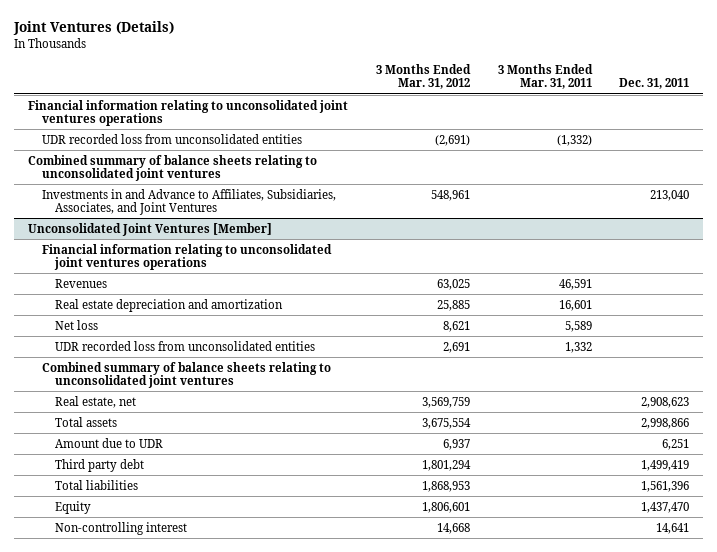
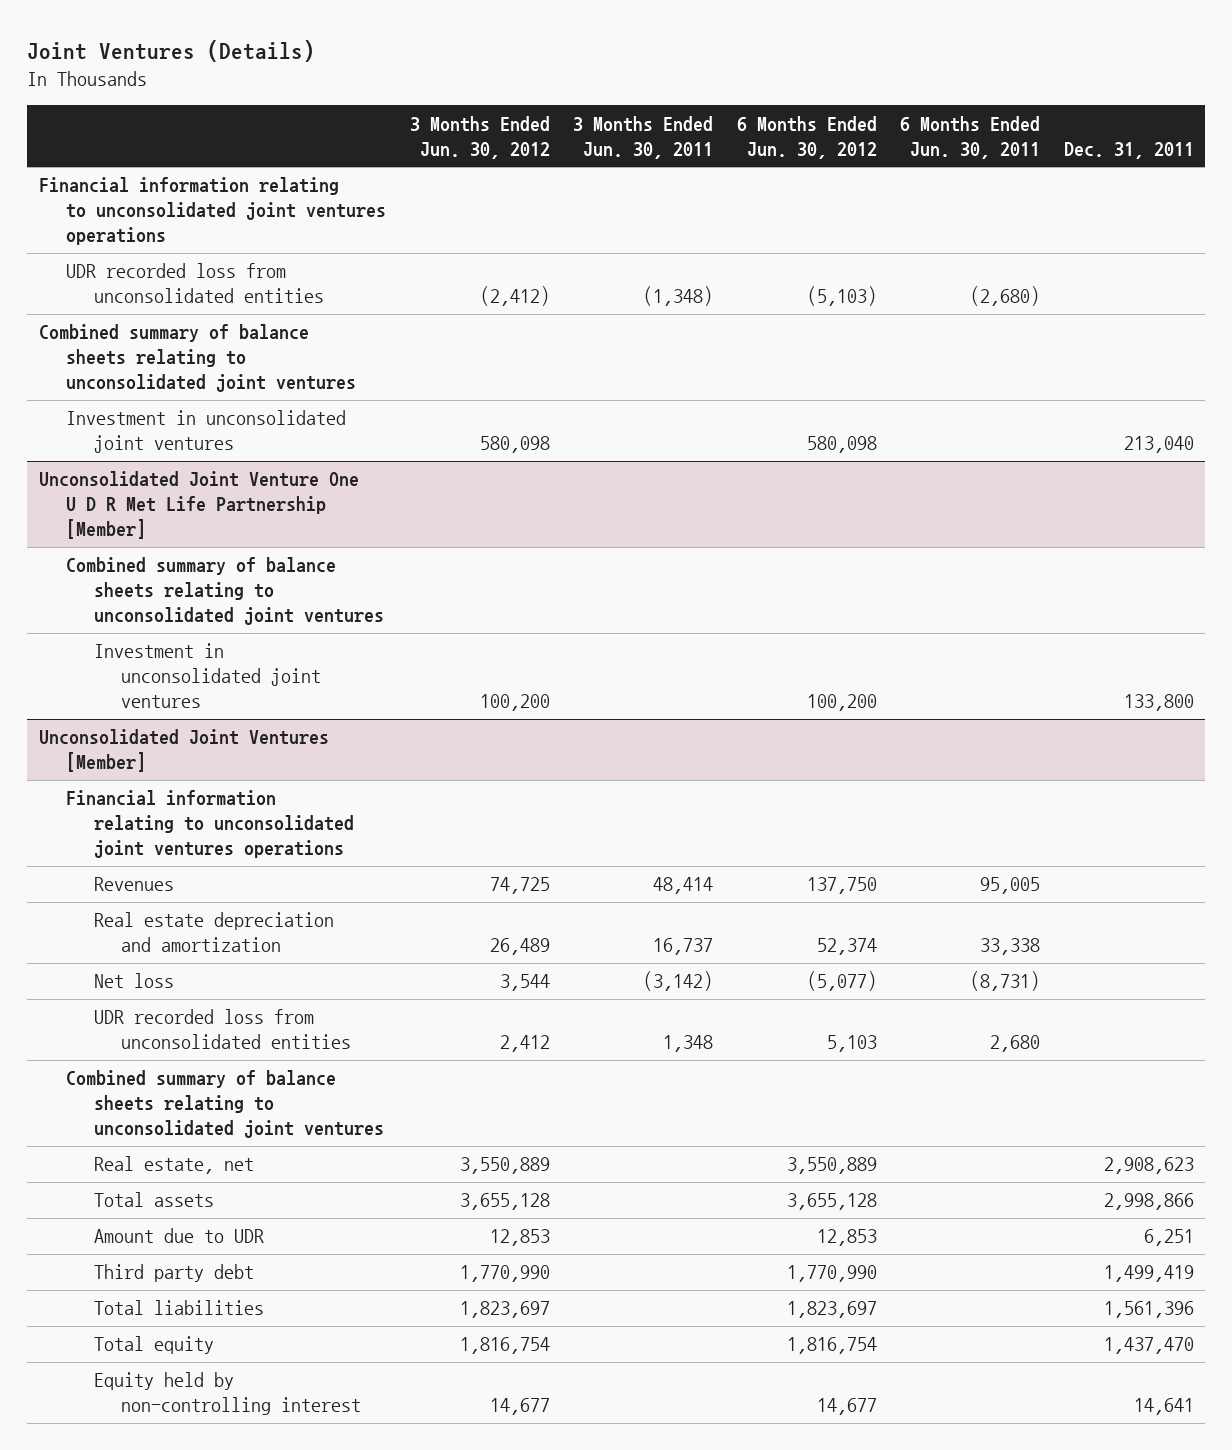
[375,63,471,90] 3 Months Ended Mar. 31, 2012 -> none
[497,63,593,90] 3 Months Ended Mar. 31, 2011 -> none
none -> [409,115,550,159] 3 Months Ended Jun. 30, 2012
none -> [573,115,714,159] 3 Months Ended Jun. 30, 2011
none -> [736,115,877,159] 6 Months Ended Jun. 30, 2012
none -> [900,115,1041,159] 6 Months Ended Jun. 30, 2011
[41,188,336,216] Investments in and Advance to Affiliates, Subsidiaries, Associates, and Joint Ventures -> [66,410,347,454] Investment in unconsolidated joint ventures
none -> [38,471,359,540] Unconsolidated Joint Venture One U D R Met Life Partnership [Member]
none -> [66,557,384,626] Combined summary of balance sheets relating to unconsolidated joint ventures
none -> [93,643,322,709] Investment in unconsolidated joint ventures
[55,500,92,514] Equity -> [93,1336,214,1355] Total equity
[55,521,188,535] Non-controlling interest -> [93,1372,362,1416] Equity held by non-controlling interest

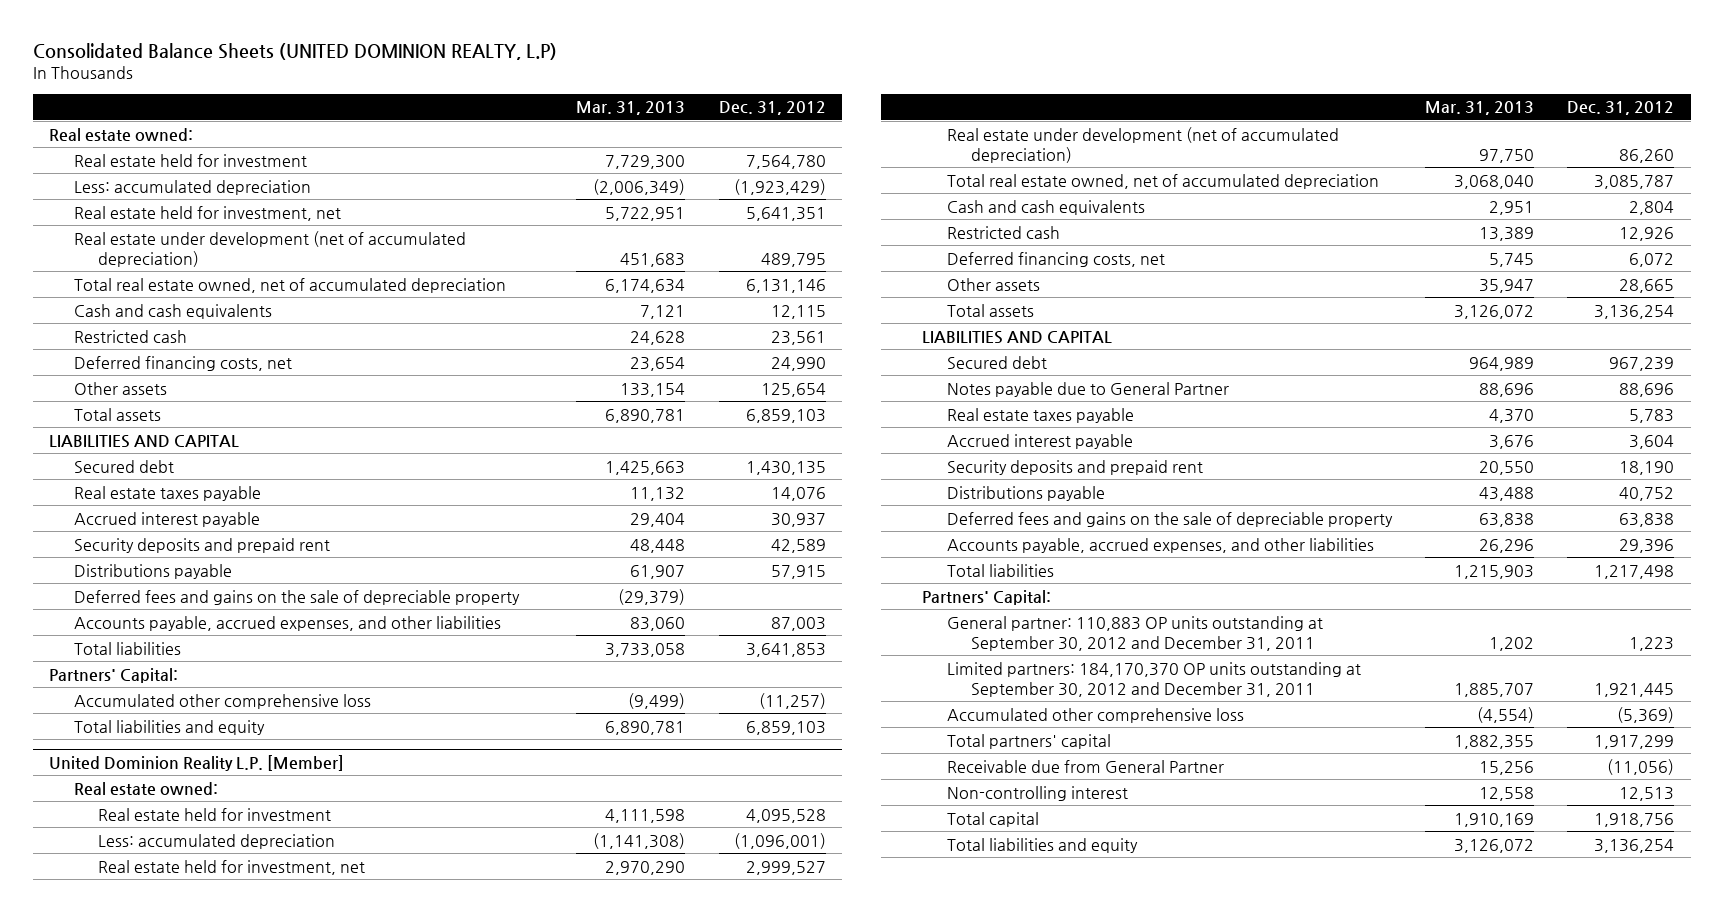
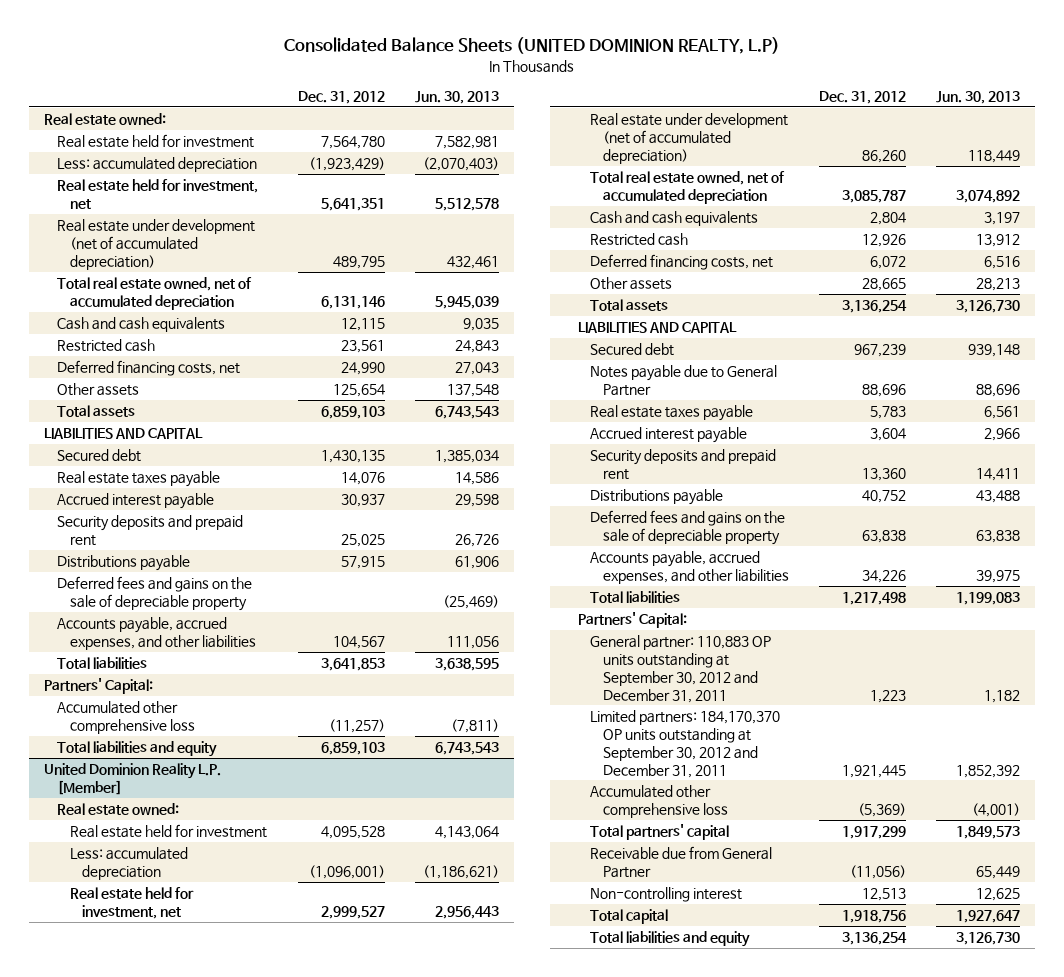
[576,101,686,116] Mar. 31, 2013 -> none
none -> [415,90,500,104] Jun. 30, 2013
[770,538,826,553] 42,589 -> [341,533,386,547] 25,025
[770,616,826,631] 87,003 -> [333,635,386,649] 104,567
[1619,460,1675,475] 18,190 -> [861,467,906,481] 13,360
[1619,538,1675,553] 29,396 -> [861,569,906,583] 34,226

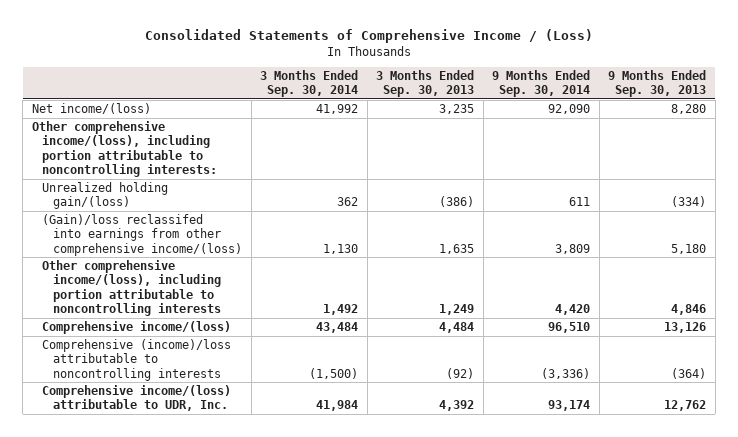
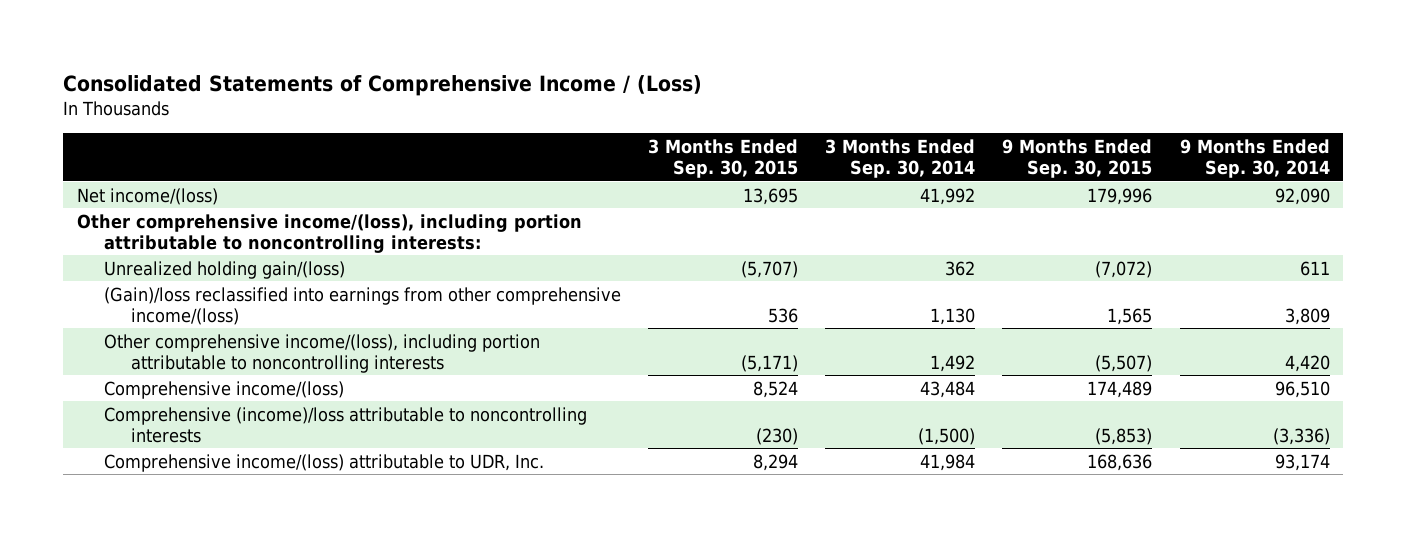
[376,69,475,98] 3 Months Ended Sep. 30, 2013 -> none
[608,69,707,98] 9 Months Ended Sep. 30, 2013 -> none
none -> [647,138,798,179] 3 Months Ended Sep. 30, 2015
none -> [1002,138,1153,179] 9 Months Ended Sep. 30, 2015
[42,213,243,256] (Gain)/loss reclassifed into earnings from other comprehensive income/(loss) -> [103,286,621,326] (Gain)/loss reclassified into earnings from other comprehensive income/(loss)

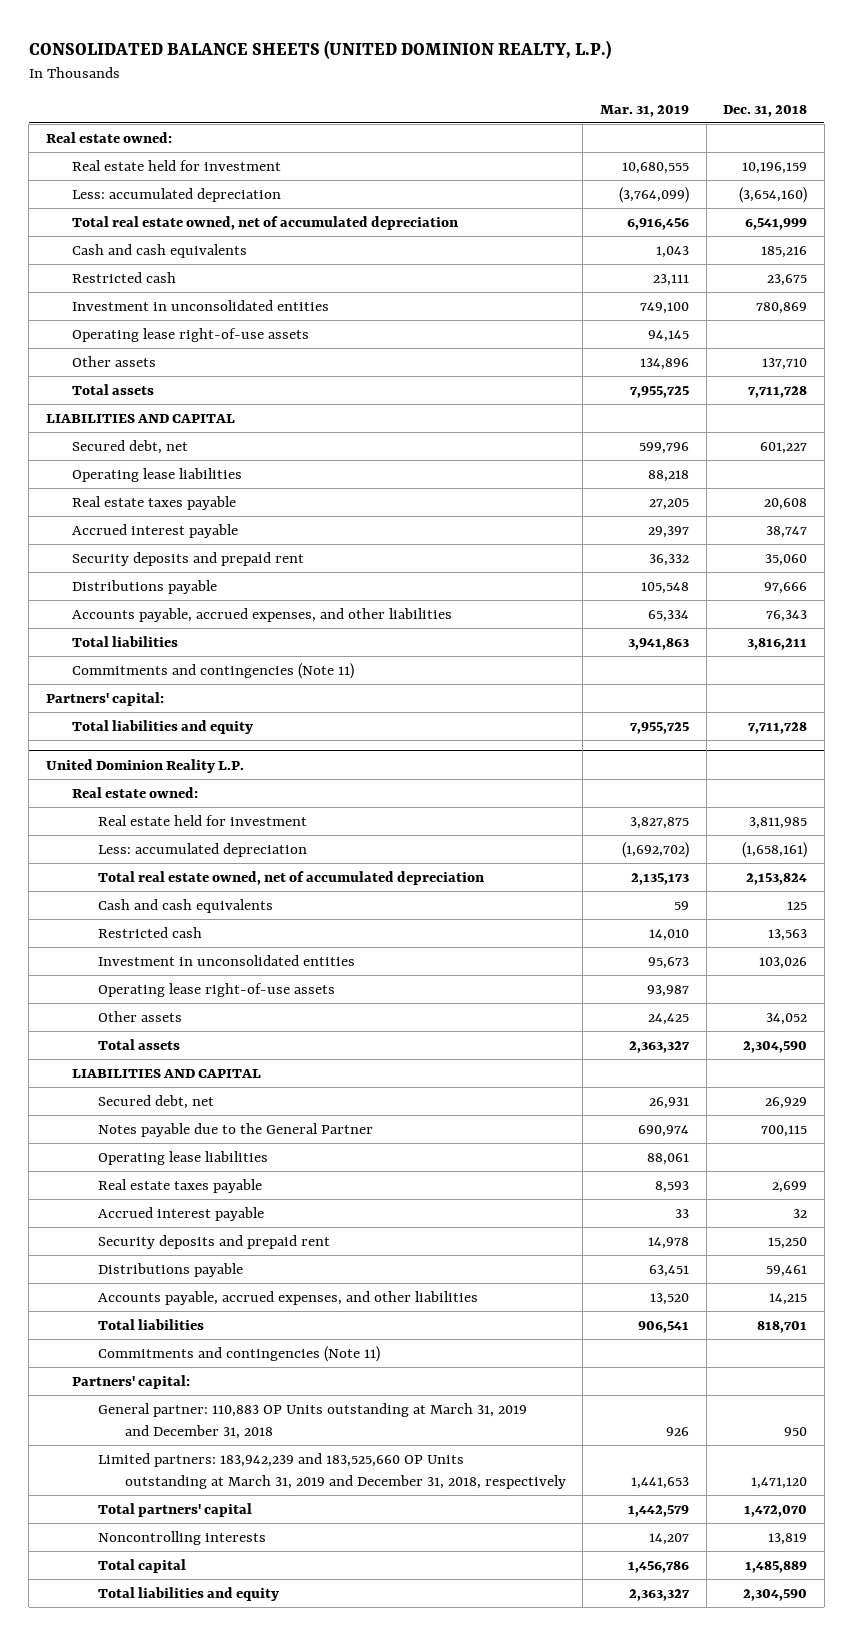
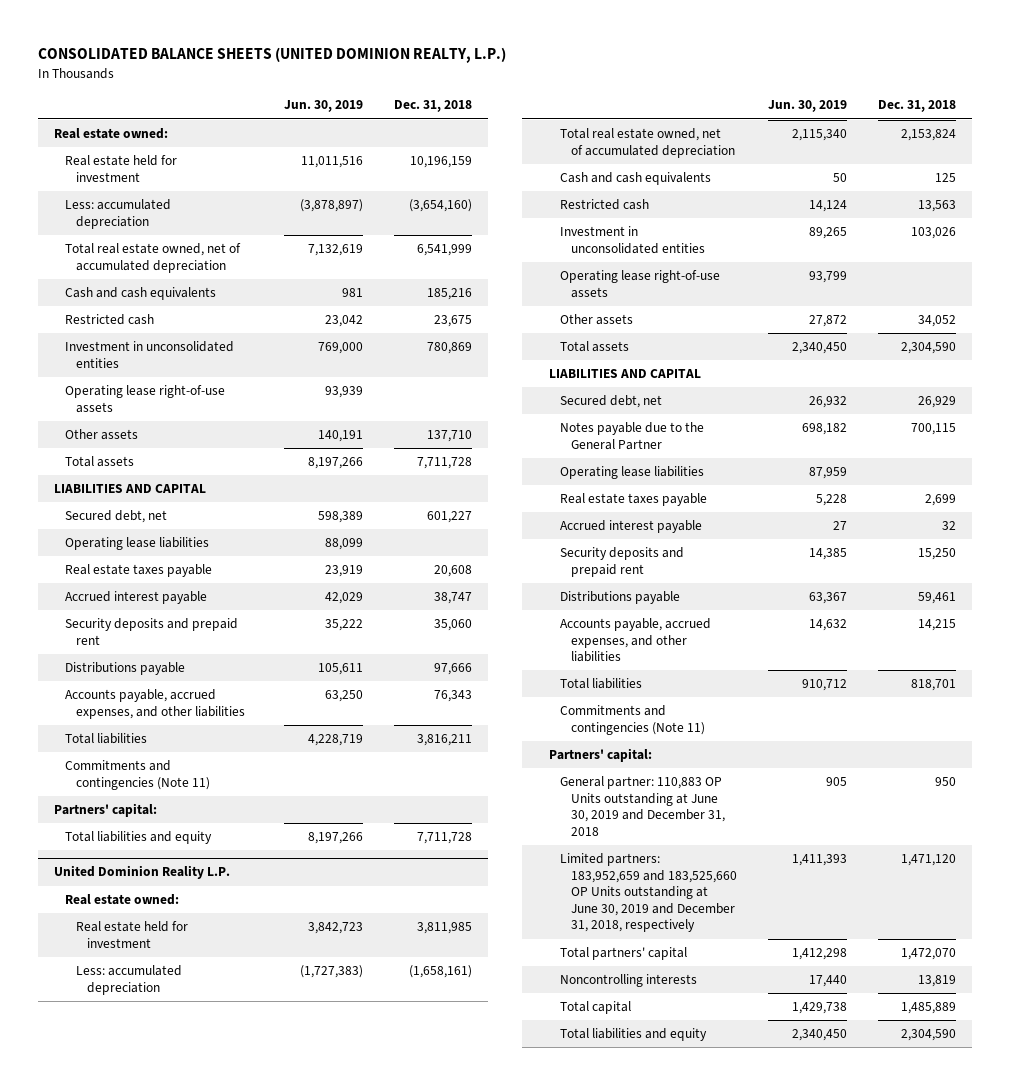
[599,104,689,117] Mar. 31, 2019 -> none
none -> [284,100,364,113] Jun. 30, 2019
[98,1402,528,1439] General partner: 110,883 OP Units outstanding at March 31, 2019 and December 31, 2018 -> [559,776,725,836] General partner: 110,883 OP Units outstanding at June 30, 2019 and December 31, 2018
[98,1452,566,1489] Limited partners: 183,942,239 and 183,525,660 OP Units outstanding at March 31, 2019 and December 31, 2018, respectively -> [559,853,737,933] Limited partners: 183,952,659 and 183,525,660 OP Units outstanding at June 30, 2019 and December 31, 2018, respectively

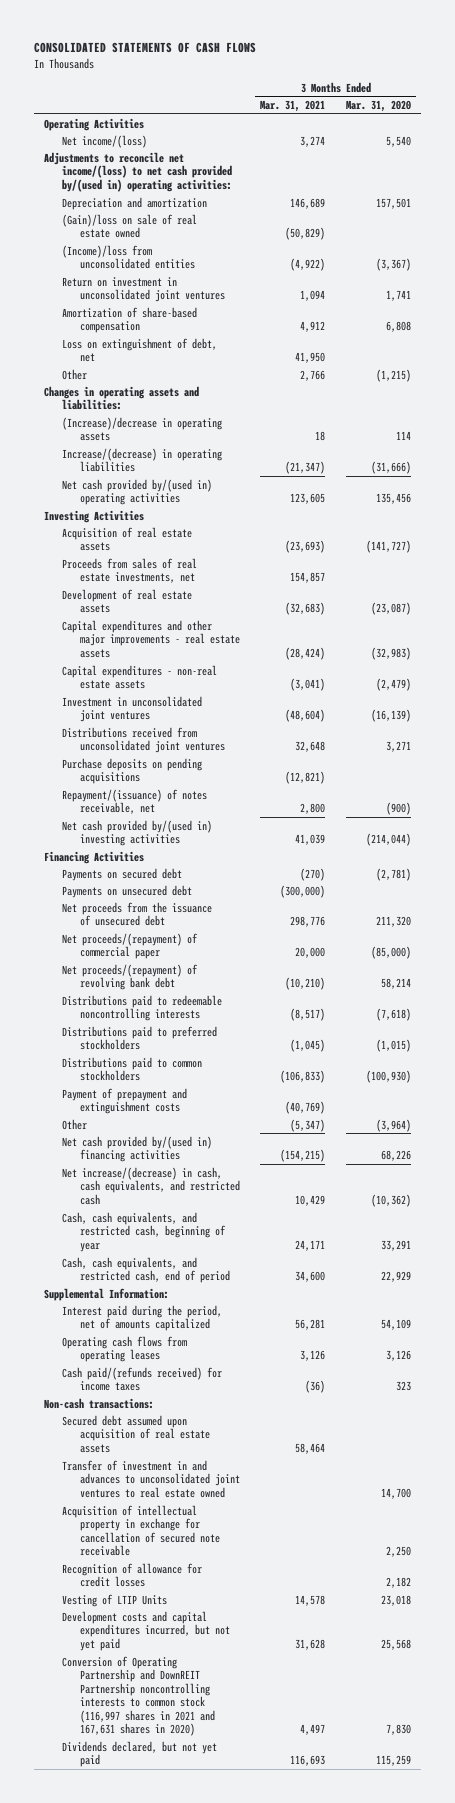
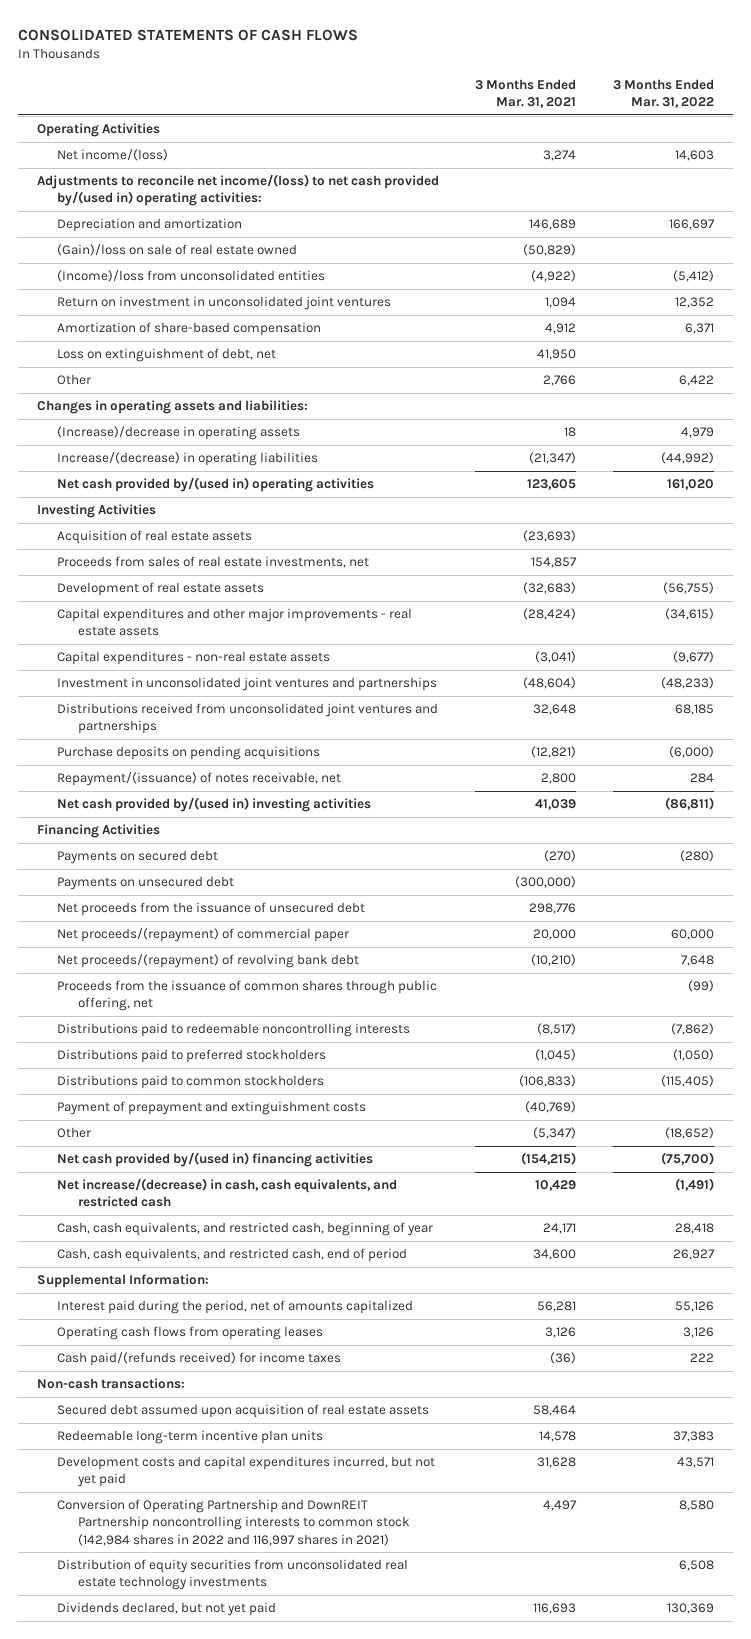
[345,100,411,113] Mar. 31, 2020 -> none
none -> [613,79,715,109] 3 Months Ended Mar. 31, 2022
[62,695,203,723] Investment in unconsolidated joint ventures -> [57,677,438,692] Investment in unconsolidated joint ventures and partnerships
[62,726,226,754] Distributions received from unconsolidated joint ventures -> [57,703,439,735] Distributions received from unconsolidated joint ventures and partnerships
none -> [57,980,438,1012] Proceeds from the issuance of common shares through public offering, net
[62,1459,241,1498] Transfer of investment in and advances to unconsolidated joint ventures to real estate owned -> none
[62,1504,221,1557] Acquisition of intellectual property in exchange for cancellation of secured note receivable -> none
[62,1562,203,1588] Recognition of allowance for credit losses -> none
[62,1593,168,1607] Vesting of LTIP Units -> [57,1430,324,1445] Redeemable long-term incentive plan units
[62,1655,216,1737] Conversion of Operating Partnership and DownREIT Partnership noncontrolling interests to common stock (116,997 shares in 2021 and 167,631 shares in 2020) -> [57,1499,410,1546] Conversion of Operating Partnership and DownREIT Partnership noncontrolling interests to common stock (142,984 shares in 2022 and 116,997 shares in 2021)
none -> [57,1559,409,1591] Distribution of equity securities from unconsolidated real estate technology investments

